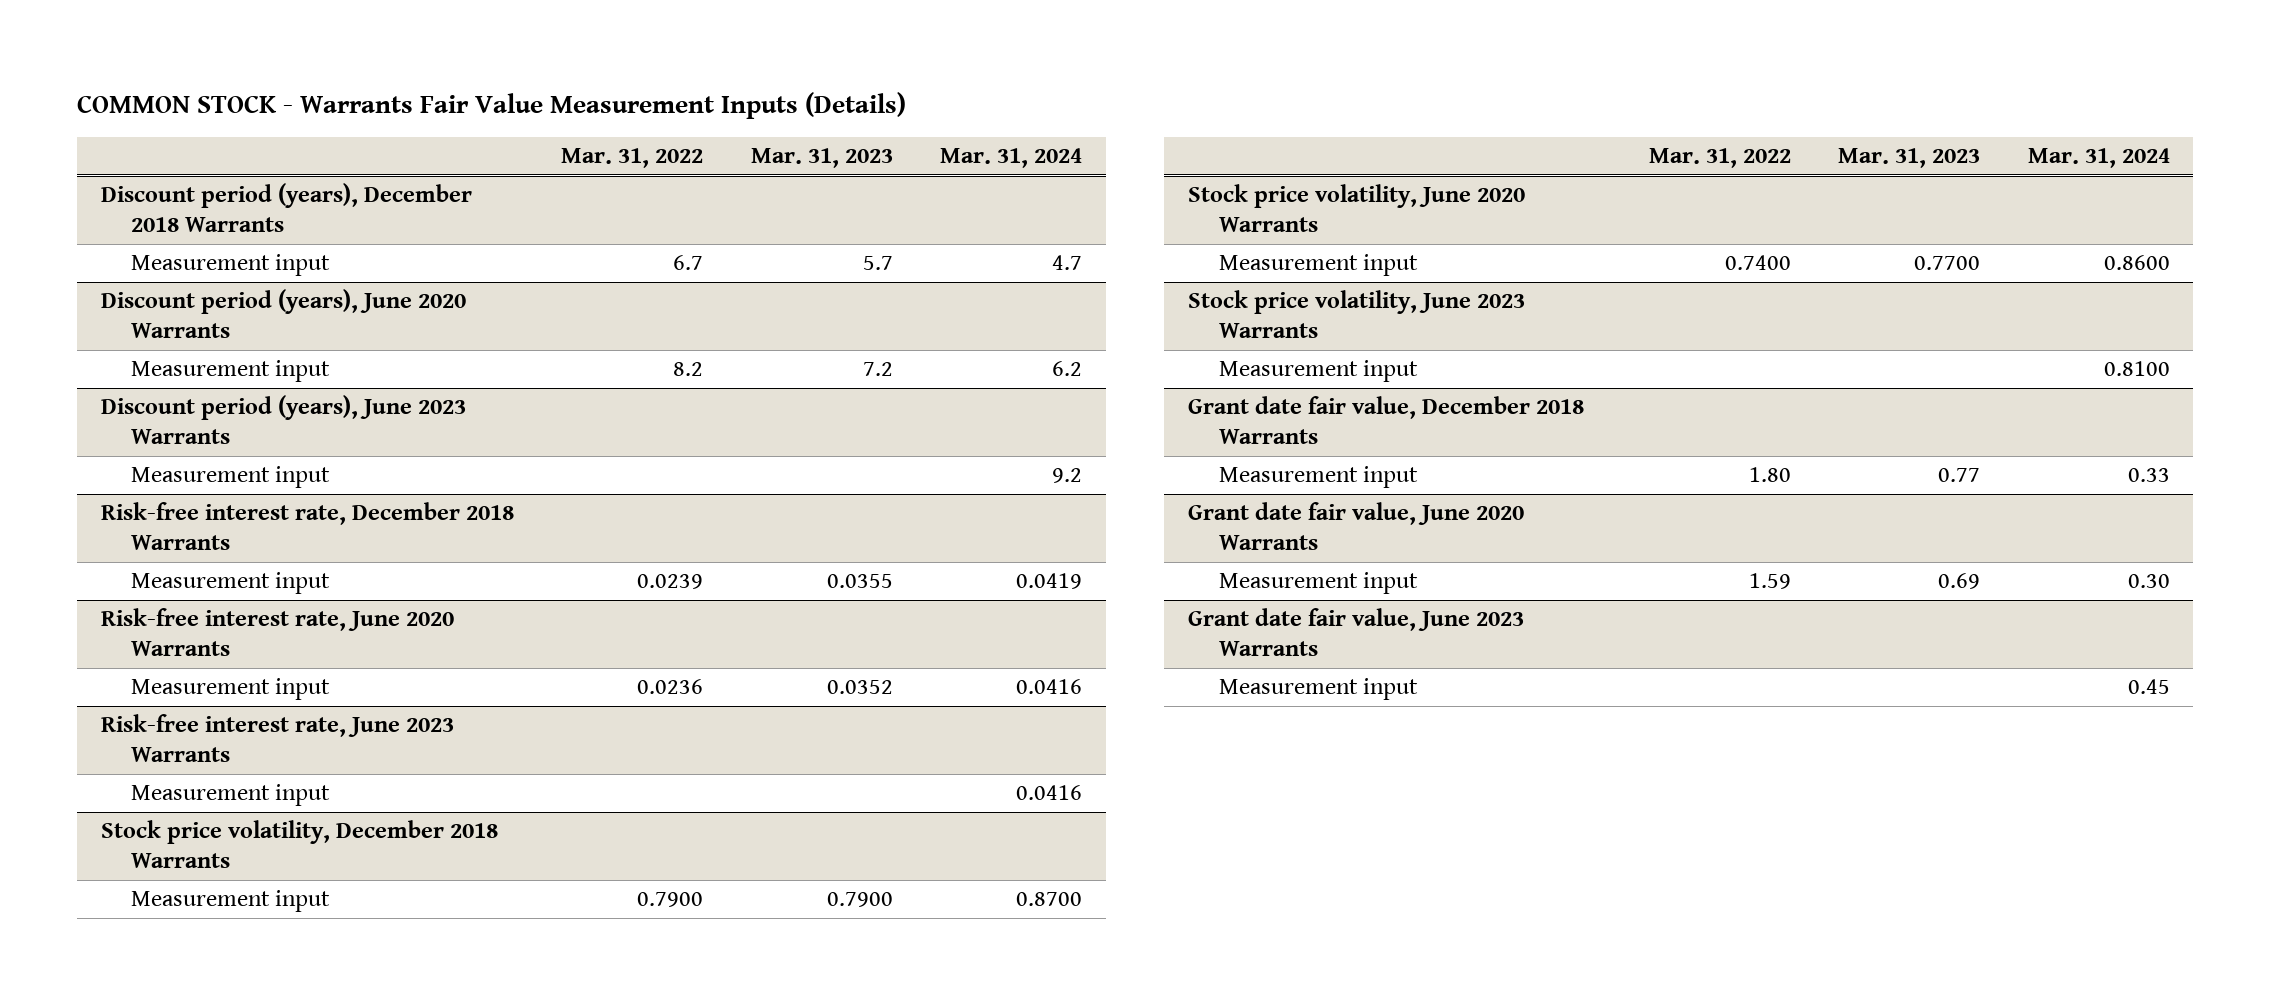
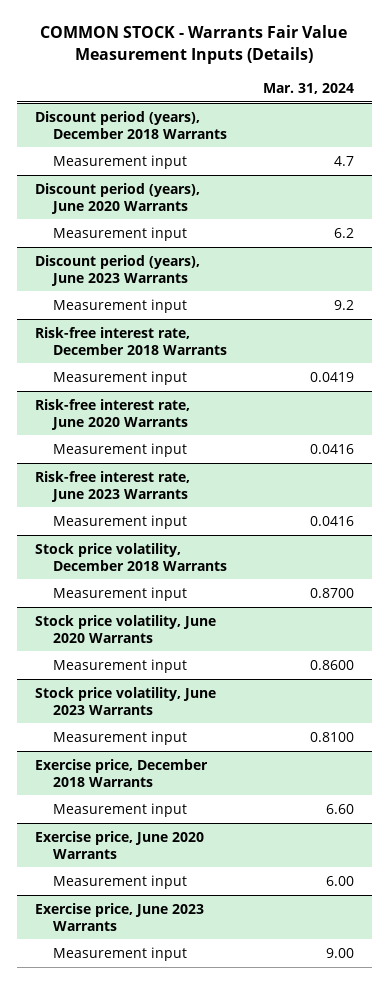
[561,147,704,168] Mar. 31, 2022 -> none
[750,147,893,168] Mar. 31, 2023 -> none
[1188,396,1585,445] Grant date fair value, December 2018 Warrants -> none
[1188,502,1525,551] Grant date fair value, June 2020 Warrants -> none
[1188,608,1525,657] Grant date fair value, June 2023 Warrants -> none
none -> [34,758,208,787] Exercise price, December 2018 Warrants
[2127,468,2170,483] 0.33 -> [325,803,354,814] 6.60
none -> [34,830,204,859] Exercise price, June 2020 Warrants
[2127,574,2170,589] 0.30 -> [325,875,354,886] 6.00
none -> [34,902,204,931] Exercise price, June 2023 Warrants
[2127,679,2170,695] 0.45 -> [325,947,354,958] 9.00

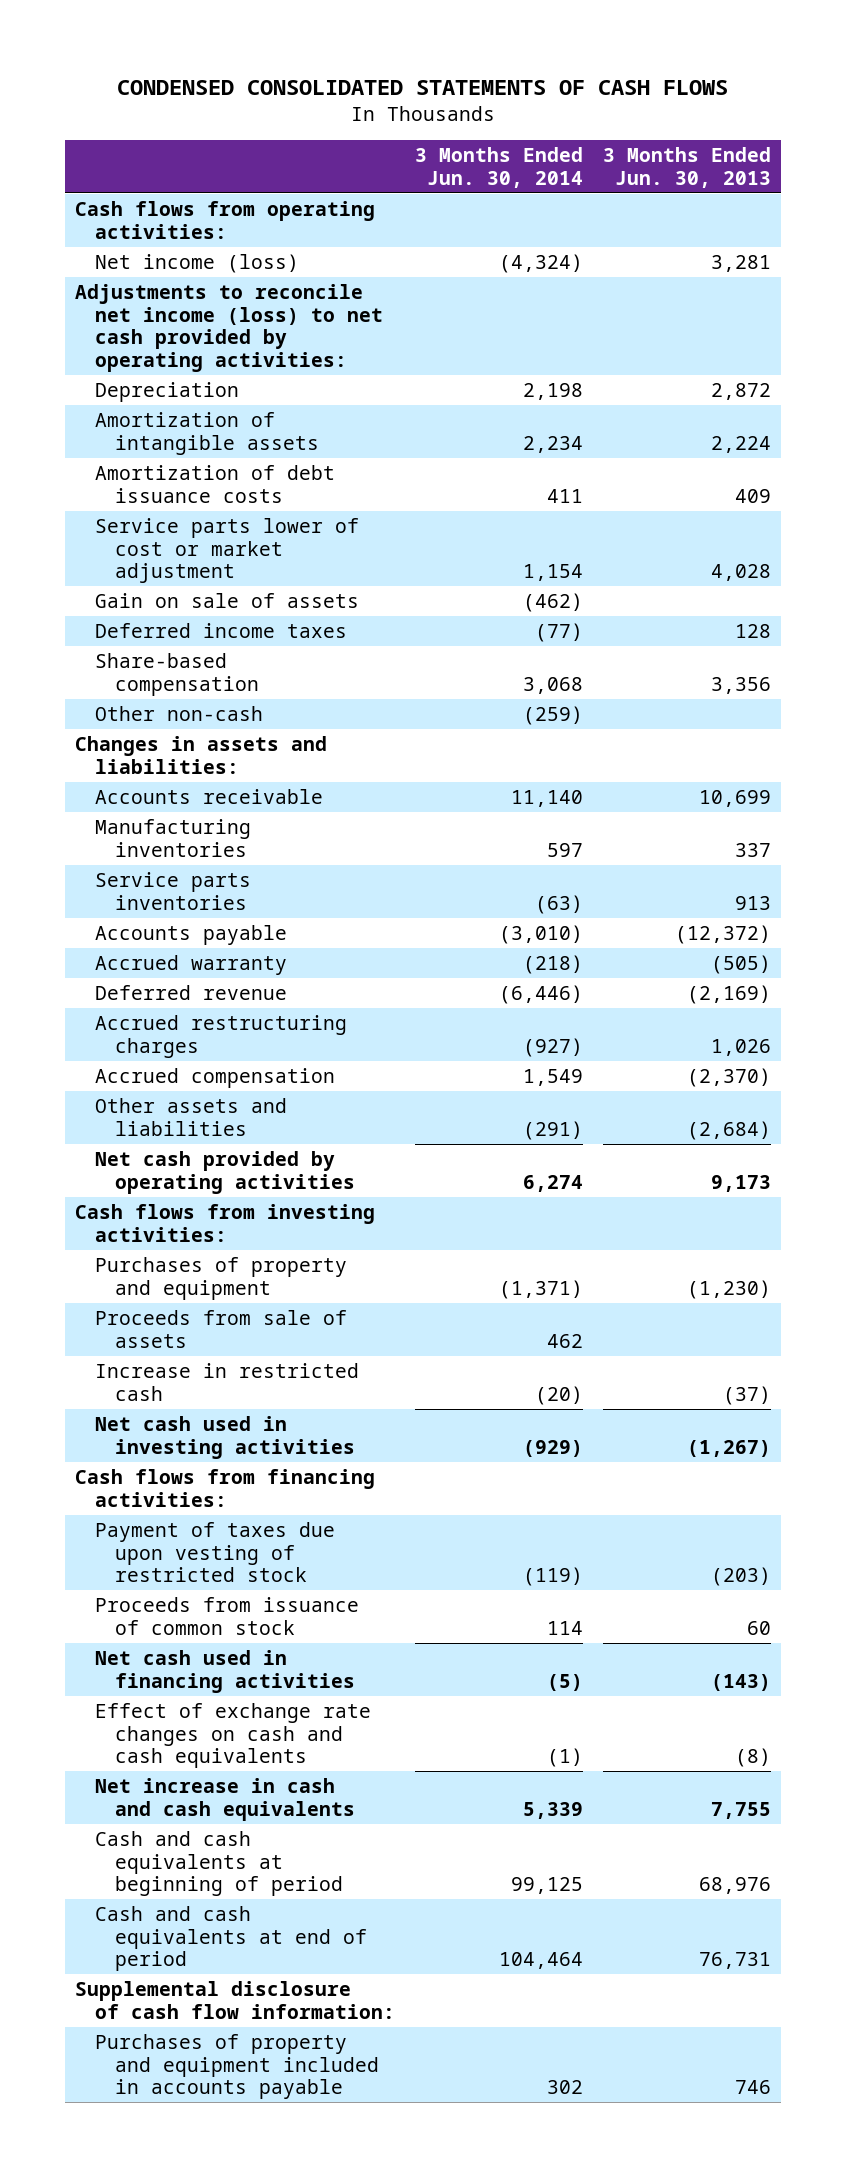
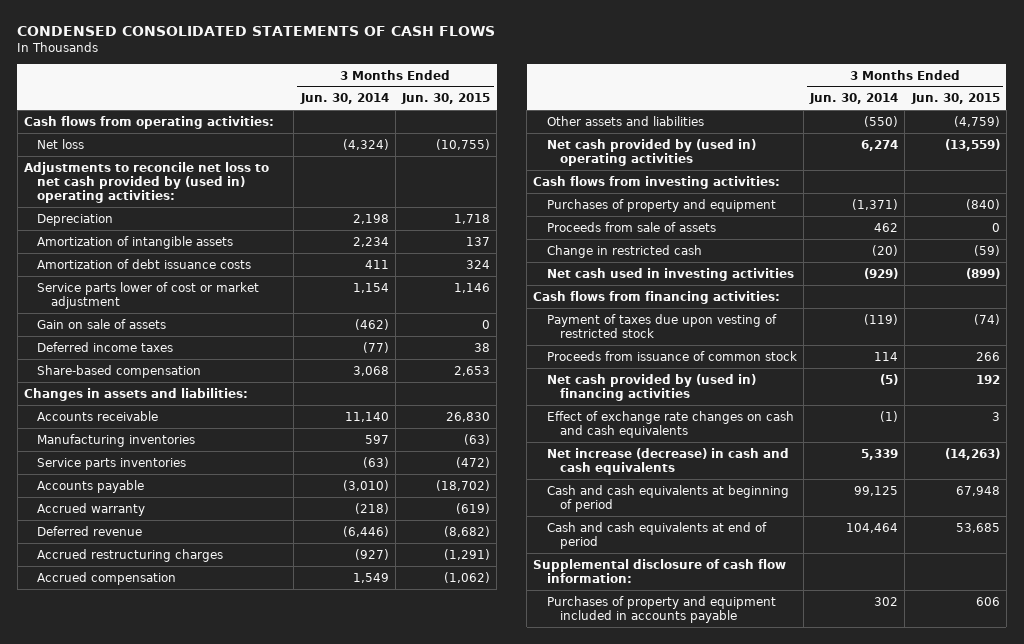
[602,147,771,188] 3 Months Ended Jun. 30, 2013 -> none
none -> [401,93,491,105] Jun. 30, 2015
[95,253,300,273] Net income (loss) -> [37,138,85,149] Net loss
[75,283,384,373] Adjustments to reconcile net income (loss) to net cash provided by operating activities: -> [24,161,270,203] Adjustments to reconcile net loss to net cash provided by (used in) operating activities:
[95,705,264,721] Other non-cash -> none
[522,1120,583,1140] (291) -> [864,115,899,127] (550)
[95,1150,355,1194] Net cash provided by operating activities -> [546,138,756,166] Net cash provided by (used in) operating activities
[95,1362,360,1401] Increase in restricted cash -> [546,244,702,258] Change in restricted cash
[95,1649,355,1693] Net cash used in financing activities -> [546,373,756,401] Net cash provided by (used in) financing activities
[95,1777,355,1821] Net increase in cash and cash equivalents -> [546,447,789,475] Net increase (decrease) in cash and cash equivalents

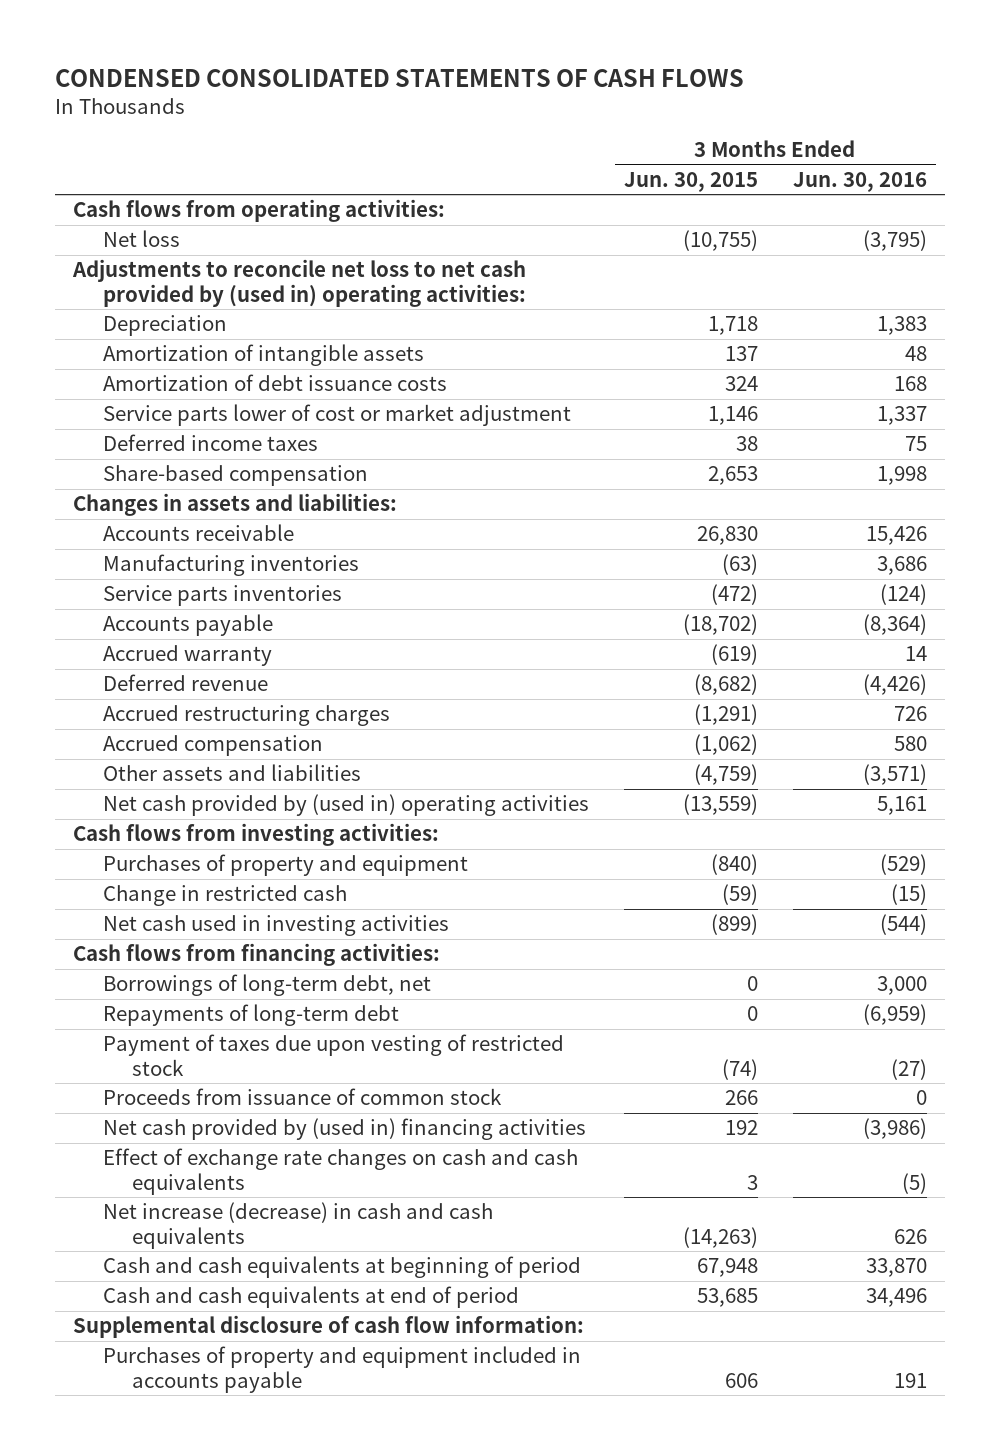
[299,93,389,105] Jun. 30, 2014 -> none
none -> [792,171,927,192] Jun. 30, 2016
[37,318,167,329] Gain on sale of assets -> none
[546,221,716,232] Proceeds from sale of assets -> none
none -> [102,974,431,997] Borrowings of long-term debt, net
none -> [102,1004,399,1027] Repayments of long-term debt

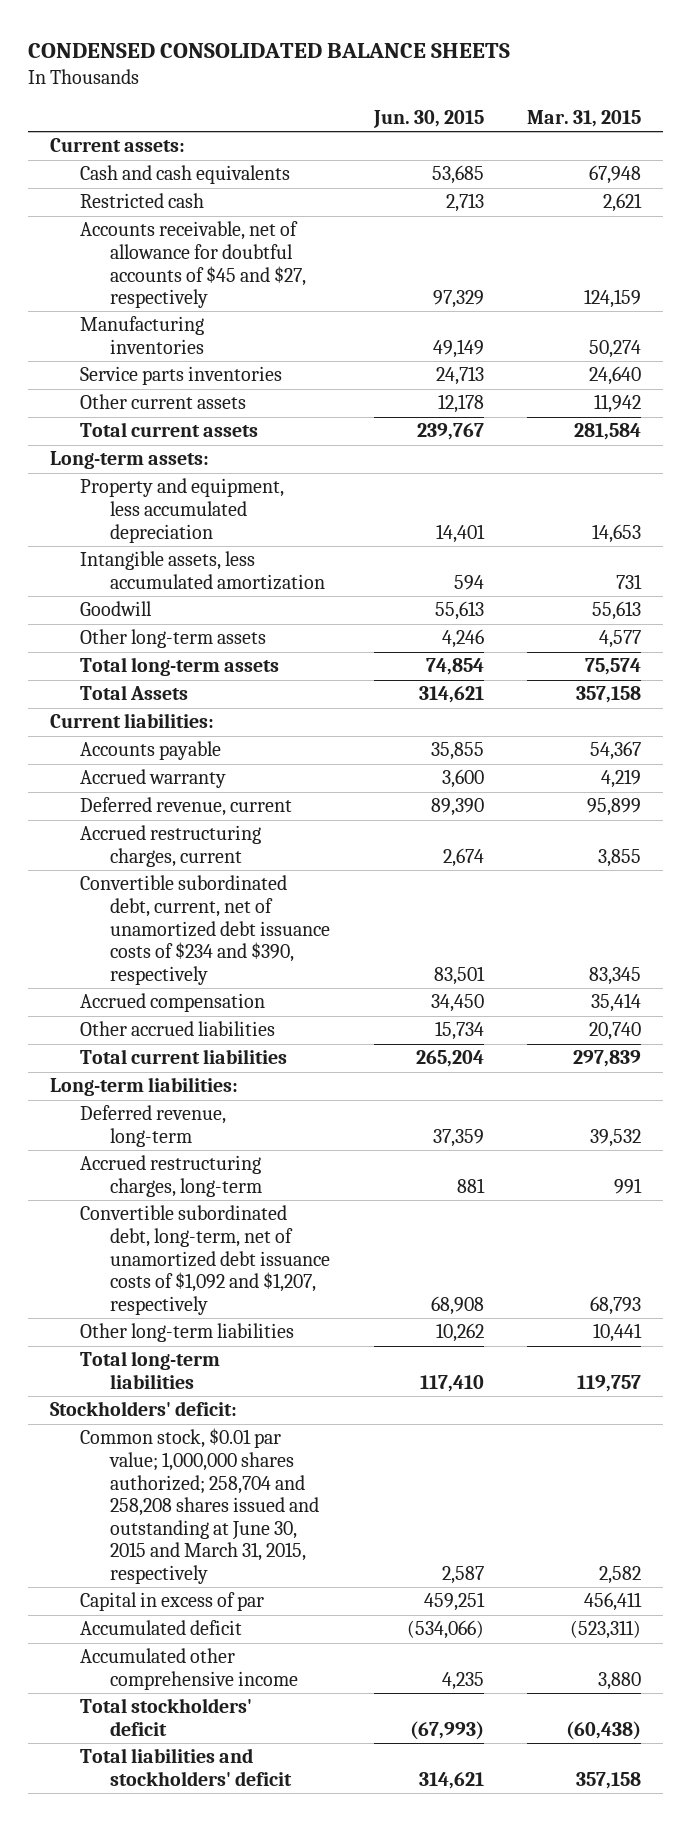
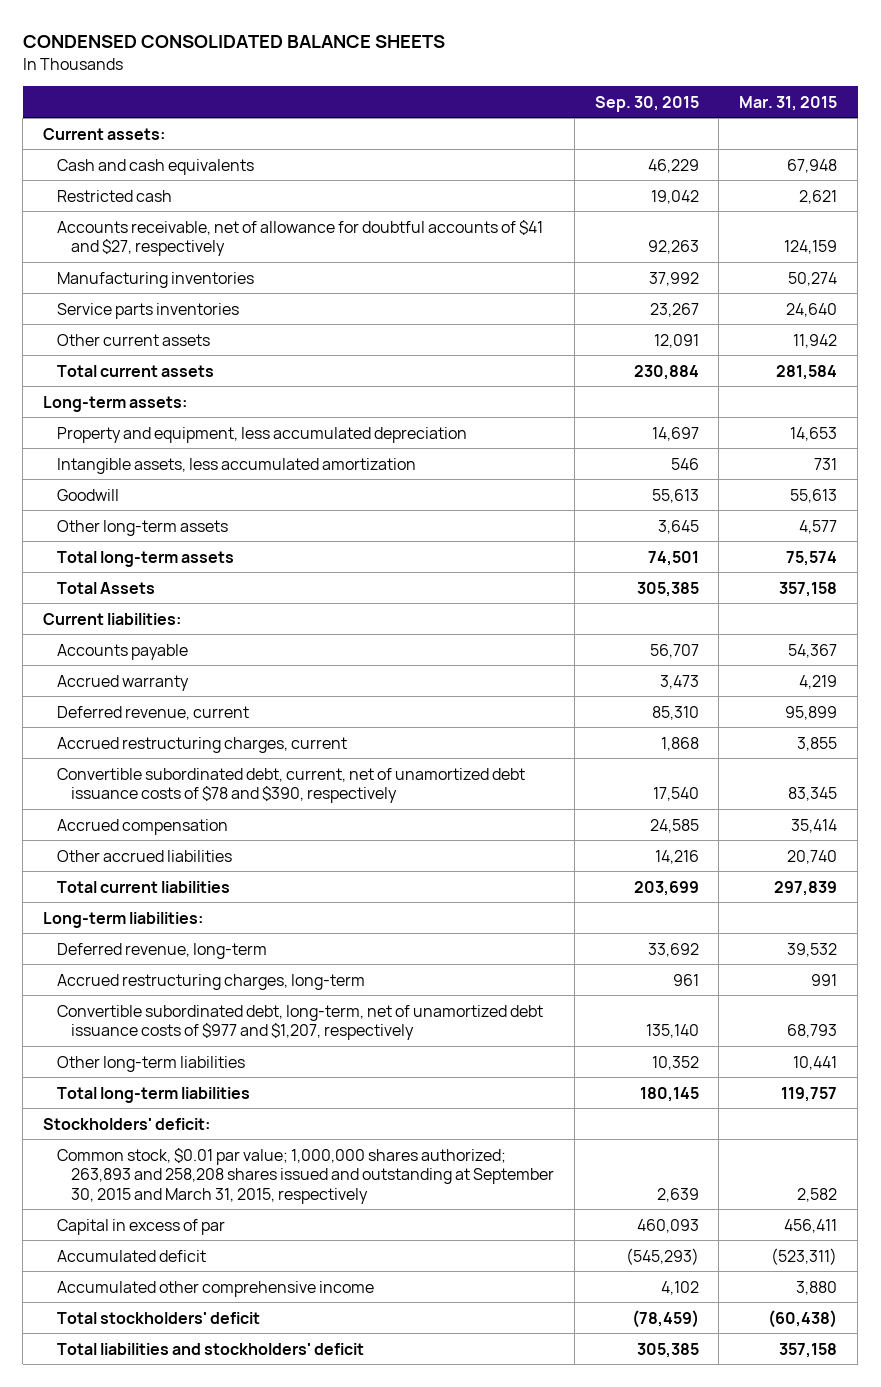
[372,109,484,128] Jun. 30, 2015 -> none
none -> [594,95,699,112] Sep. 30, 2015
[79,221,307,309] Accounts receivable, net of allowance for doubtful accounts of $45 and $27, respectively -> [56,219,543,257] Accounts receivable, net of allowance for doubtful accounts of $41 and $27, respectively
[79,875,331,985] Convertible subordinated debt, current, net of unamortized debt issuance costs of $234 and $390, respectively -> [56,767,525,804] Convertible subordinated debt, current, net of unamortized debt issuance costs of $78 and $390, respectively
[79,1205,331,1315] Convertible subordinated debt, long-term, net of unamortized debt issuance costs of $1,092 and $1,207, respectively -> [56,1004,543,1041] Convertible subordinated debt, long-term, net of unamortized debt issuance costs of $977 and $1,207, respectively
[79,1428,320,1584] Common stock, $0.01 par value; 1,000,000 shares authorized; 258,704 and 258,208 shares issued and outstanding at June 30, 2015 and March 31, 2015, respectively -> [56,1147,554,1204] Common stock, $0.01 par value; 1,000,000 shares authorized; 263,893 and 258,208 shares issued and outstanding at September 30, 2015 and March 31, 2015, respectively

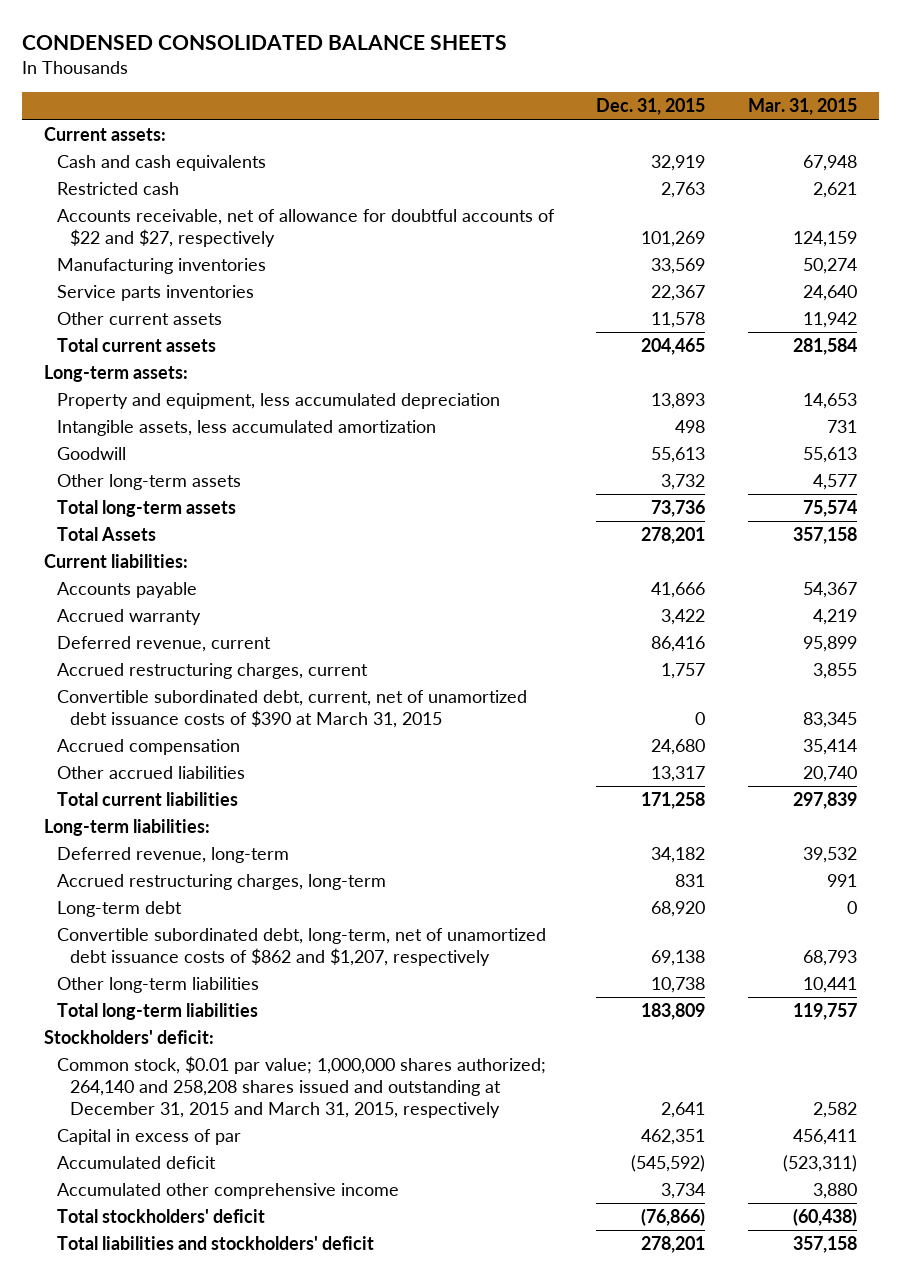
[594,95,699,112] Sep. 30, 2015 -> none
none -> [596,98,706,116] Dec. 31, 2015
[56,219,543,257] Accounts receivable, net of allowance for doubtful accounts of $41 and $27, respectively -> [56,209,555,247] Accounts receivable, net of allowance for doubtful accounts of $22 and $27, respectively
[56,767,525,804] Convertible subordinated debt, current, net of unamortized debt issuance costs of $78 and $390, respectively -> [56,690,527,728] Convertible subordinated debt, current, net of unamortized debt issuance costs of $390 at March 31, 2015
none -> [56,901,182,918] Long-term debt
[56,1004,543,1041] Convertible subordinated debt, long-term, net of unamortized debt issuance costs of $977 and $1,207, respectively -> [56,928,546,966] Convertible subordinated debt, long-term, net of unamortized debt issuance costs of $862 and $1,207, respectively
[56,1147,554,1204] Common stock, $0.01 par value; 1,000,000 shares authorized; 263,893 and 258,208 shares issued and outstanding at September 30, 2015 and March 31, 2015, respectively -> [56,1056,546,1118] Common stock, $0.01 par value; 1,000,000 shares authorized; 264,140 and 258,208 shares issued and outstanding at December 31, 2015 and March 31, 2015, respectively

